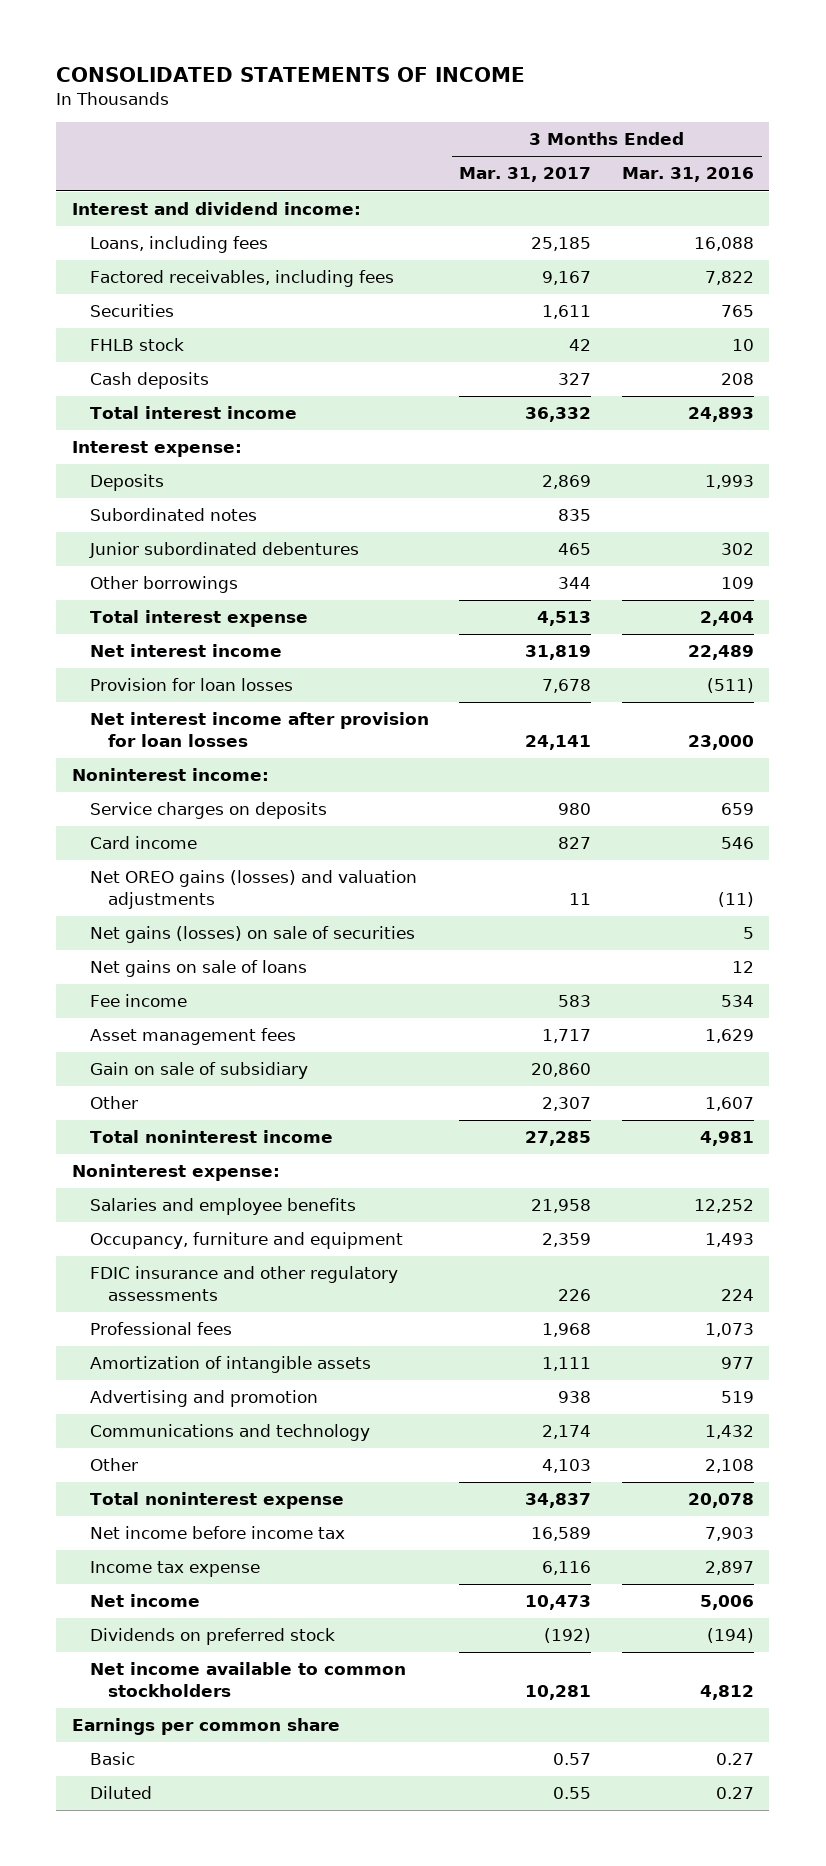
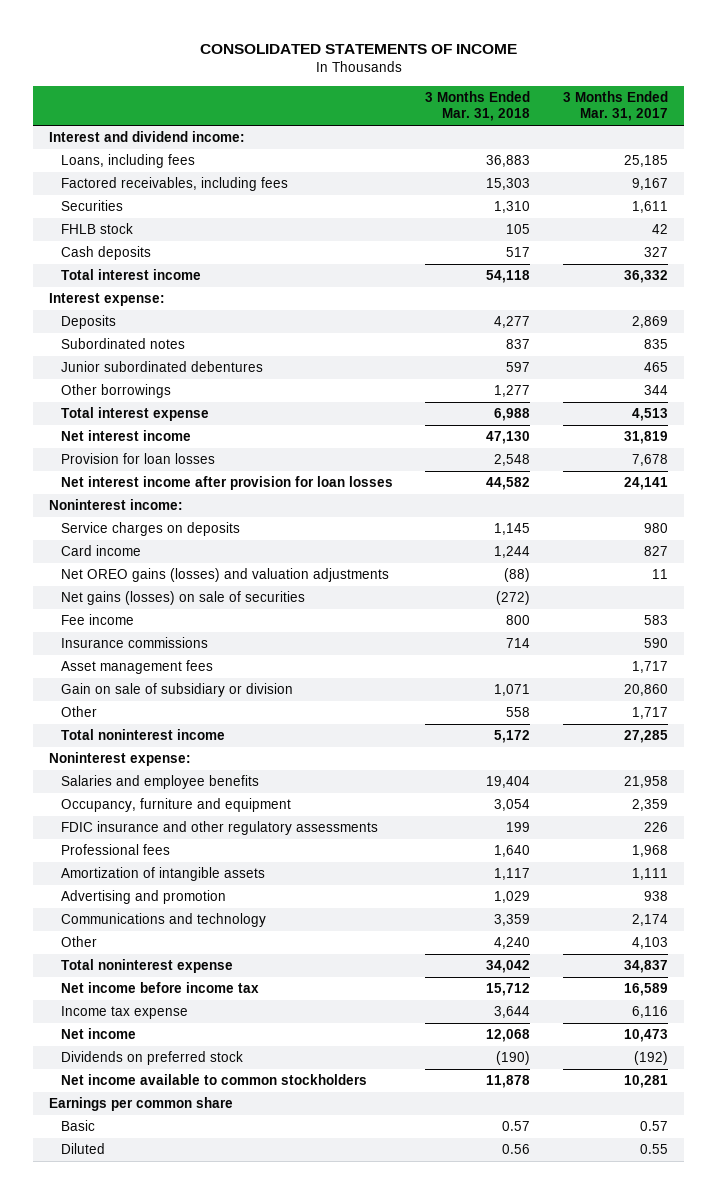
[622,167,755,183] Mar. 31, 2016 -> none
none -> [425,90,531,122] 3 Months Ended Mar. 31, 2018
[89,960,307,978] Net gains on sale of loans -> none
none -> [60,637,208,649] Insurance commissions
[89,1062,308,1080] Gain on sale of subsidiary -> [60,683,293,698] Gain on sale of subsidiary or division
[542,1097,592,1112] 2,307 -> [631,707,668,720] 1,717

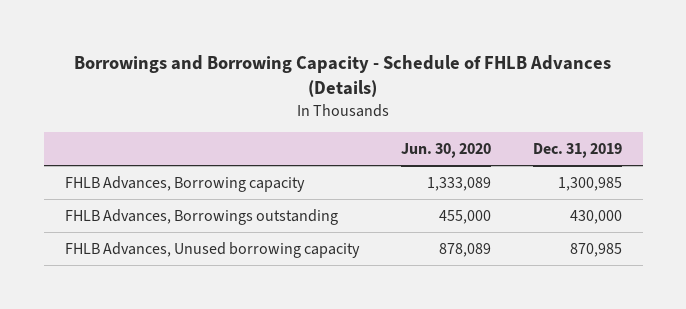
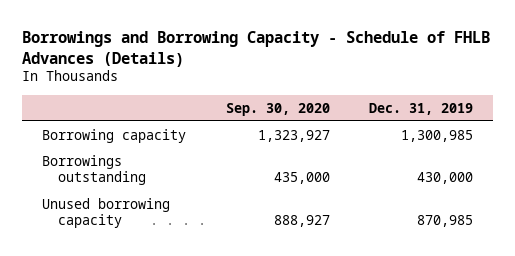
[400,143,491,159] Jun. 30, 2020 -> none
none -> [225,102,330,116] Sep. 30, 2020
[64,175,305,192] FHLB Advances, Borrowing capacity -> [42,128,187,143] Borrowing capacity
[64,208,338,225] FHLB Advances, Borrowings outstanding -> [42,154,146,186] Borrowings outstanding
[64,241,360,258] FHLB Advances, Unused borrowing capacity -> [42,197,171,229] Unused borrowing capacity

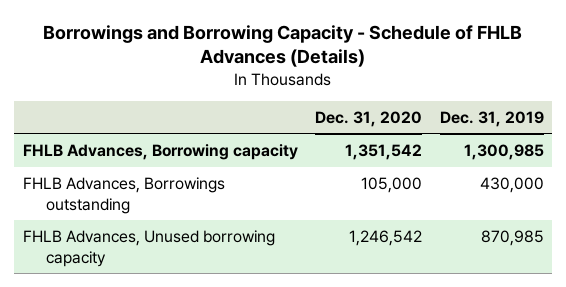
[225,102,330,116] Sep. 30, 2020 -> none
none -> [315,110,423,127] Dec. 31, 2020
[42,128,187,143] Borrowing capacity -> [22,144,298,161] FHLB Advances, Borrowing capacity
[42,154,146,186] Borrowings outstanding -> [22,177,225,214] FHLB Advances, Borrowings outstanding
[42,197,171,229] Unused borrowing capacity -> [22,230,275,267] FHLB Advances, Unused borrowing capacity

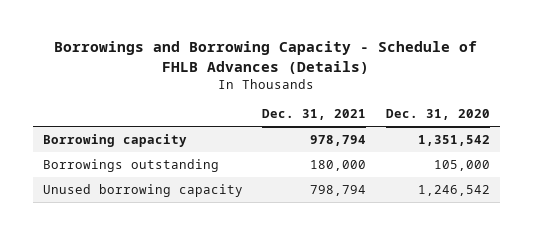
[439,110,544,127] Dec. 31, 2019 -> none
none -> [262,109,367,121] Dec. 31, 2021
[22,144,298,161] FHLB Advances, Borrowing capacity -> [42,134,187,148] Borrowing capacity
[22,177,225,214] FHLB Advances, Borrowings outstanding -> [42,159,219,173] Borrowings outstanding
[22,230,275,267] FHLB Advances, Unused borrowing capacity -> [42,184,243,198] Unused borrowing capacity

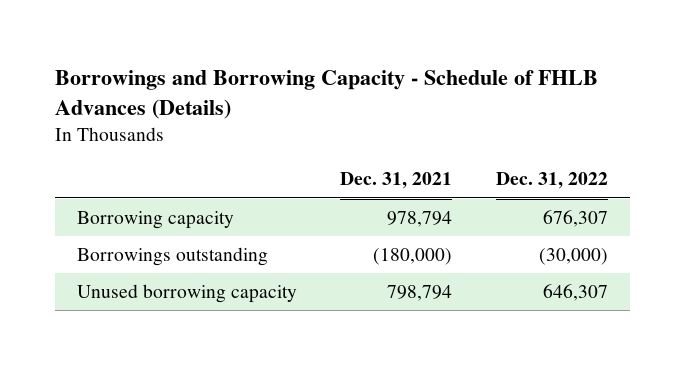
[386,109,491,121] Dec. 31, 2020 -> none
none -> [496,172,609,190] Dec. 31, 2022
[310,160,367,172] 180,000 -> [373,248,453,266] (180,000)

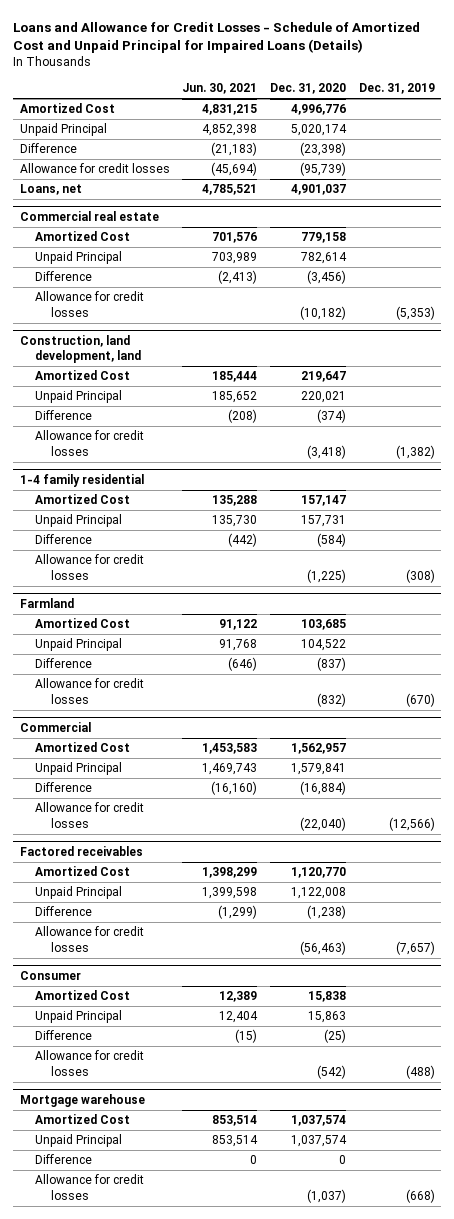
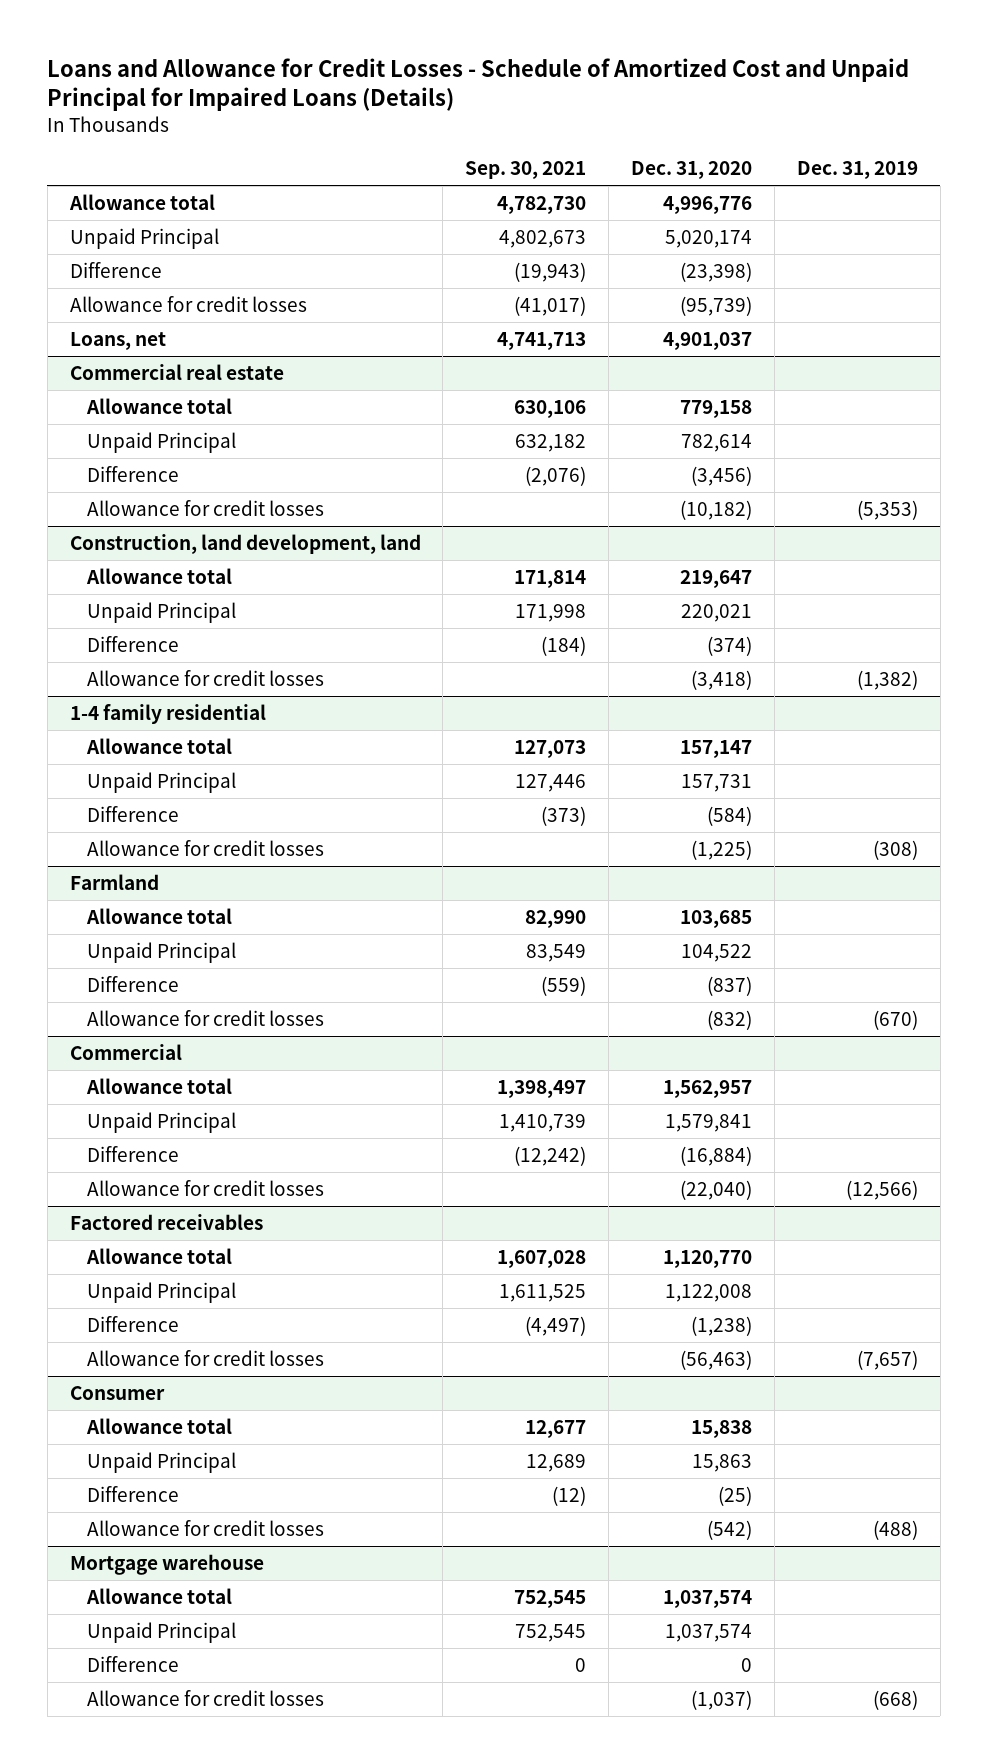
[182,83,258,95] Jun. 30, 2021 -> none
none -> [465,161,587,180] Sep. 30, 2021
[19,103,115,114] Amortized Cost -> [68,194,215,211] Allowance total
[35,231,131,242] Amortized Cost -> [86,398,233,415] Allowance total
[35,370,131,381] Amortized Cost -> [86,568,233,585] Allowance total
[35,494,131,505] Amortized Cost -> [86,738,233,755] Allowance total
[35,618,131,629] Amortized Cost -> [86,908,233,925] Allowance total
[35,742,131,753] Amortized Cost -> [86,1078,233,1095] Allowance total
[35,866,131,877] Amortized Cost -> [86,1248,233,1265] Allowance total
[35,990,131,1001] Amortized Cost -> [86,1418,233,1435] Allowance total
[35,1114,131,1125] Amortized Cost -> [86,1588,233,1605] Allowance total

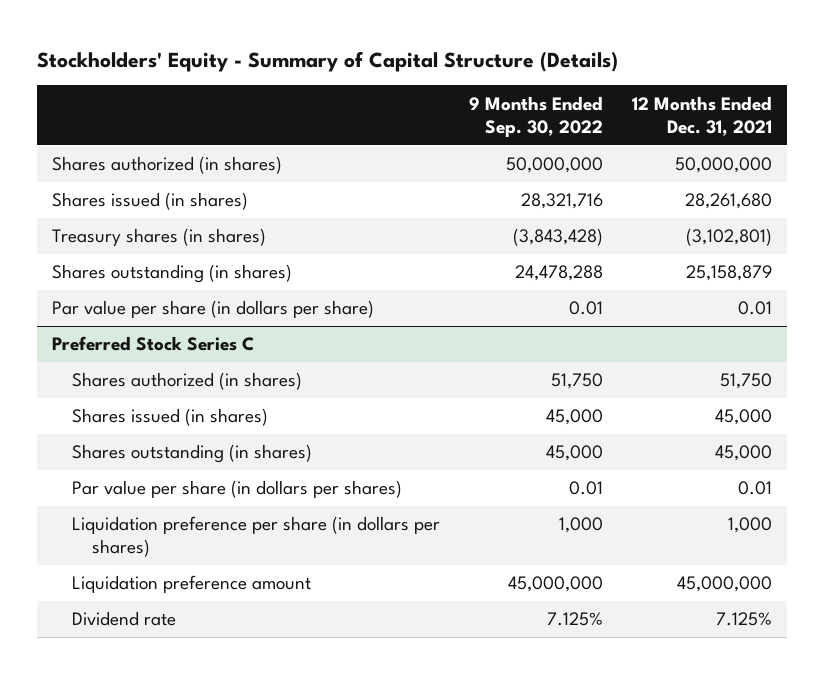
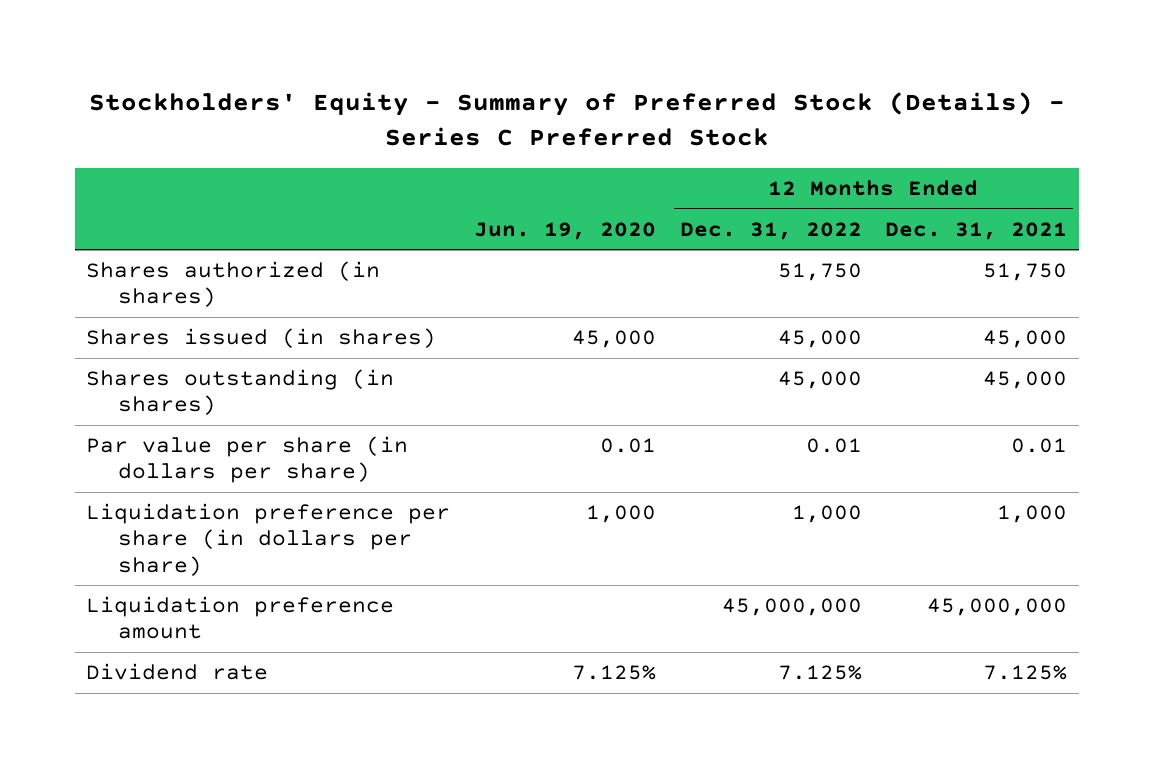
[37,50,619,72] Stockholders' Equity - Summary of Capital Structure (Details) -> [88,92,1065,147] Stockholders' Equity - Summary of Preferred Stock (Details) - Series C Preferred Stock
[469,95,604,137] 9 Months Ended Sep. 30, 2022 -> none
none -> [474,221,657,240] Jun. 19, 2020
none -> [679,221,862,240] Dec. 31, 2022
[52,156,283,175] Shares authorized (in shares) -> none
[52,192,249,211] Shares issued (in shares) -> none
[52,228,267,247] Treasury shares (in shares) -> none
[52,264,293,284] Shares outstanding (in shares) -> none
[52,336,255,352] Preferred Stock Series C -> none
[72,480,403,499] Par value per share (in dollars per shares) -> none
[52,300,375,319] Par value per share (in dollars per share) -> [86,435,409,484] Par value per share (in dollars per share)
[72,516,441,558] Liquidation preference per share (in dollars per shares) -> [86,502,451,576] Liquidation preference per share (in dollars per share)

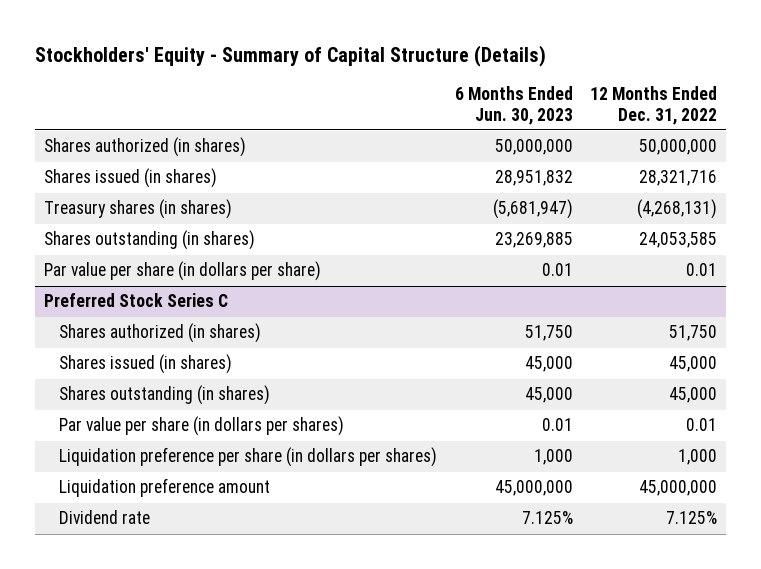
[88,92,1065,147] Stockholders' Equity - Summary of Preferred Stock (Details) - Series C Preferred Stock -> [34,44,546,67] Stockholders' Equity - Summary of Capital Structure (Details)
[474,221,657,240] Jun. 19, 2020 -> none
[885,221,1068,240] Dec. 31, 2021 -> none
none -> [454,86,573,125] 6 Months Ended Jun. 30, 2023
none -> [43,137,246,158] Shares authorized (in shares)
none -> [43,168,217,189] Shares issued (in shares)
none -> [43,199,232,220] Treasury shares (in shares)
none -> [43,230,255,251] Shares outstanding (in shares)
[86,435,409,484] Par value per share (in dollars per share) -> [43,261,321,282] Par value per share (in dollars per share)
none -> [43,293,228,308] Preferred Stock Series C
none -> [59,416,345,437] Par value per share (in dollars per shares)
[86,502,451,576] Liquidation preference per share (in dollars per share) -> [59,447,438,468] Liquidation preference per share (in dollars per shares)

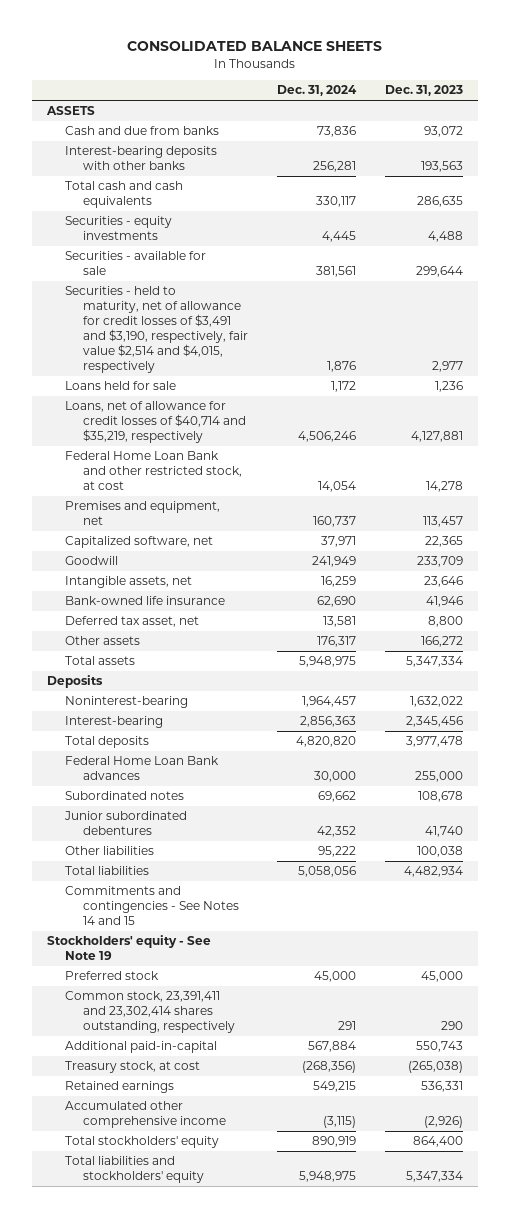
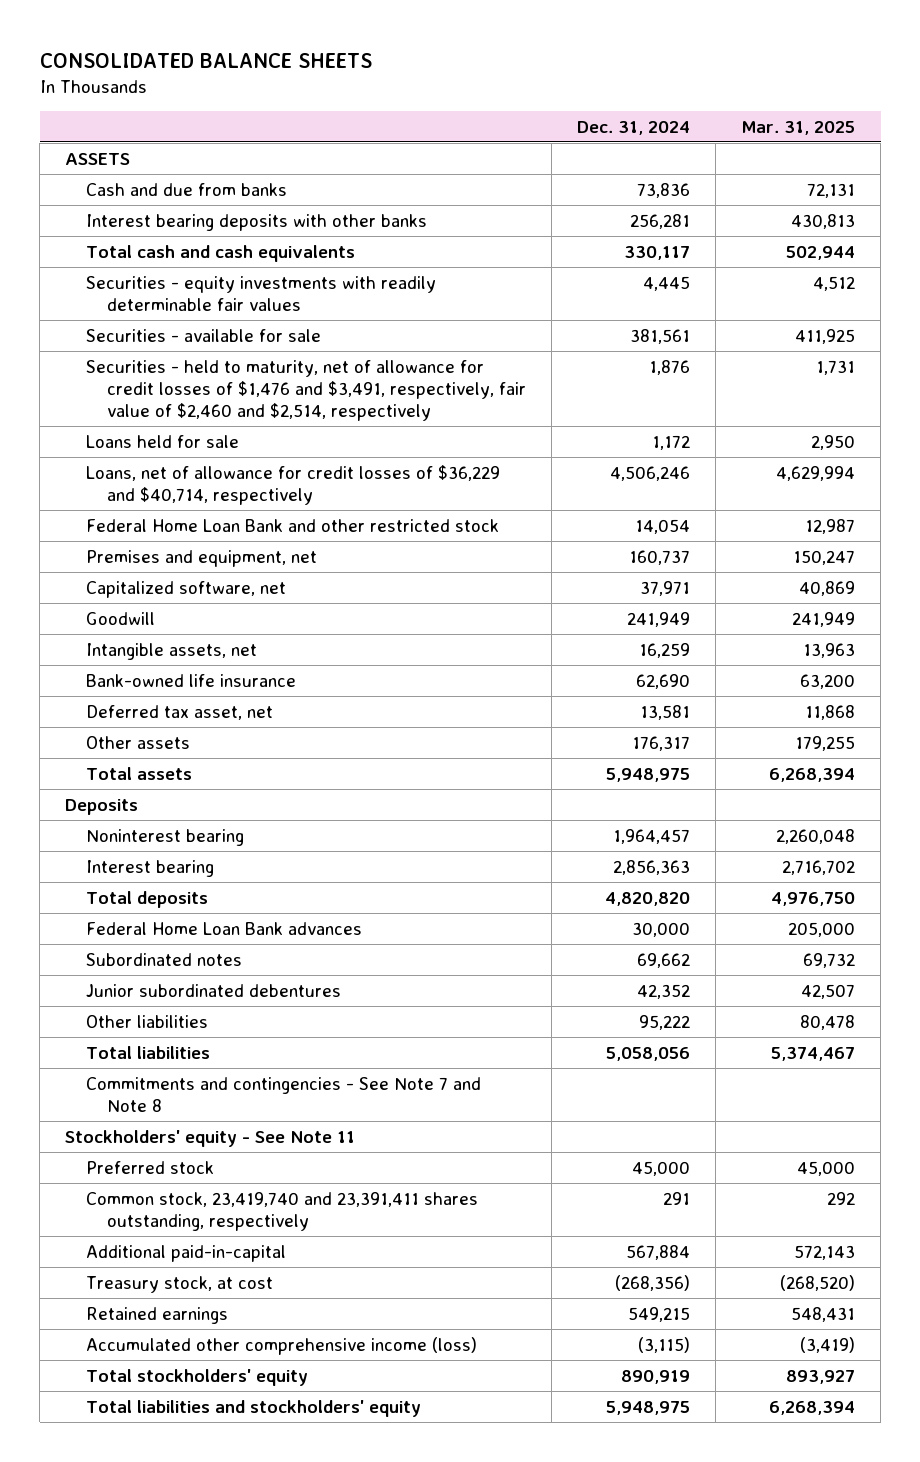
[384,85,463,97] Dec. 31, 2023 -> none
none -> [741,120,856,135] Mar. 31, 2025
[64,146,217,171] Interest-bearing deposits with other banks -> [86,213,428,231] Interest bearing deposits with other banks
[64,216,172,241] Securities - equity investments -> [86,275,437,311] Securities - equity investments with readily determinable fair values
[64,286,248,374] Securities - held to maturity, net of allowance for credit losses of $3,491 and $3,190, respectively, fair value $2,514 and $4,015, respectively -> [86,359,527,422] Securities - held to maturity, net of allowance for credit losses of $1,476 and $3,491, respectively, fair value of $2,460 and $2,514, respectively
[64,401,246,444] Loans, net of allowance for credit losses of $40,714 and $35,219, respectively -> [86,464,501,505] Loans, net of allowance for credit losses of $36,229 and $40,714, respectively
[64,451,242,491] Federal Home Loan Bank and other restricted stock, at cost -> [86,518,500,532] Federal Home Loan Bank and other restricted stock
[64,696,188,709] Noninterest-bearing -> [86,828,245,846] Noninterest bearing
[64,716,163,729] Interest-bearing -> [86,859,215,877] Interest bearing
[64,886,239,926] Commitments and contingencies - See Notes 14 and 15 -> [86,1076,482,1112] Commitments and contingencies - See Note 7 and Note 8
[46,935,211,961] Stockholders' equity - See Note 19 -> [65,1129,356,1147] Stockholders' equity - See Note 11
[64,991,235,1034] Common stock, 23,391,411 and 23,302,414 shares outstanding, respectively -> [86,1191,479,1231] Common stock, 23,419,740 and 23,391,411 shares outstanding, respectively
[64,1101,226,1129] Accumulated other comprehensive income -> [86,1336,478,1355] Accumulated other comprehensive income (loss)

